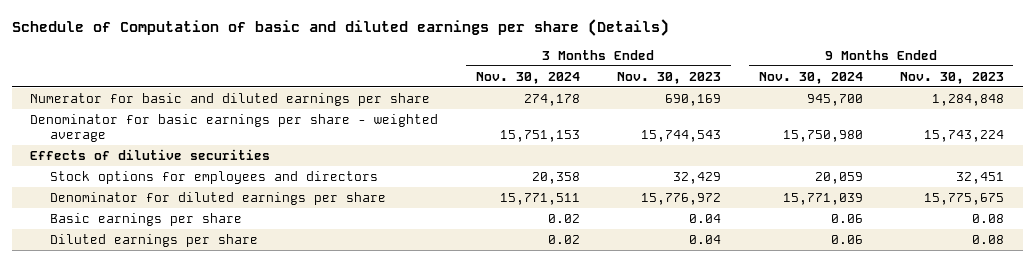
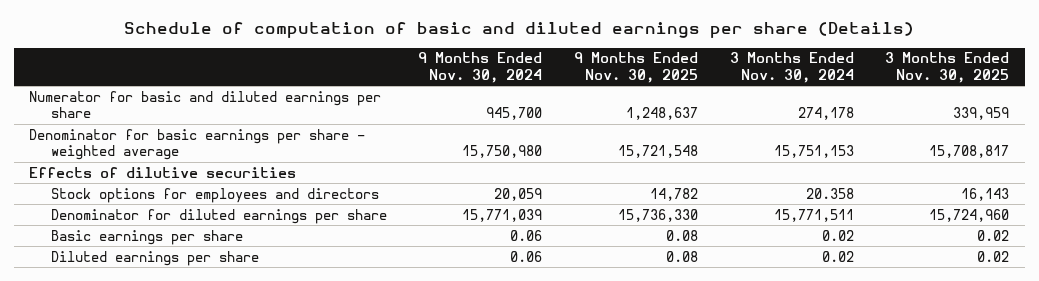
[11,18,669,36] Schedule of Computation of basic and diluted earnings per share (Details) -> [124,22,915,39] Schedule of computation of basic and diluted earnings per share (Details)
[617,71,722,84] Nov. 30, 2023 -> none
[899,71,1004,84] Nov. 30, 2023 -> none
none -> [574,52,699,83] 9 Months Ended Nov. 30, 2025
none -> [885,52,1010,83] 3 Months Ended Nov. 30, 2025
[531,171,580,184] 20,358 -> [805,187,854,199] 20.358

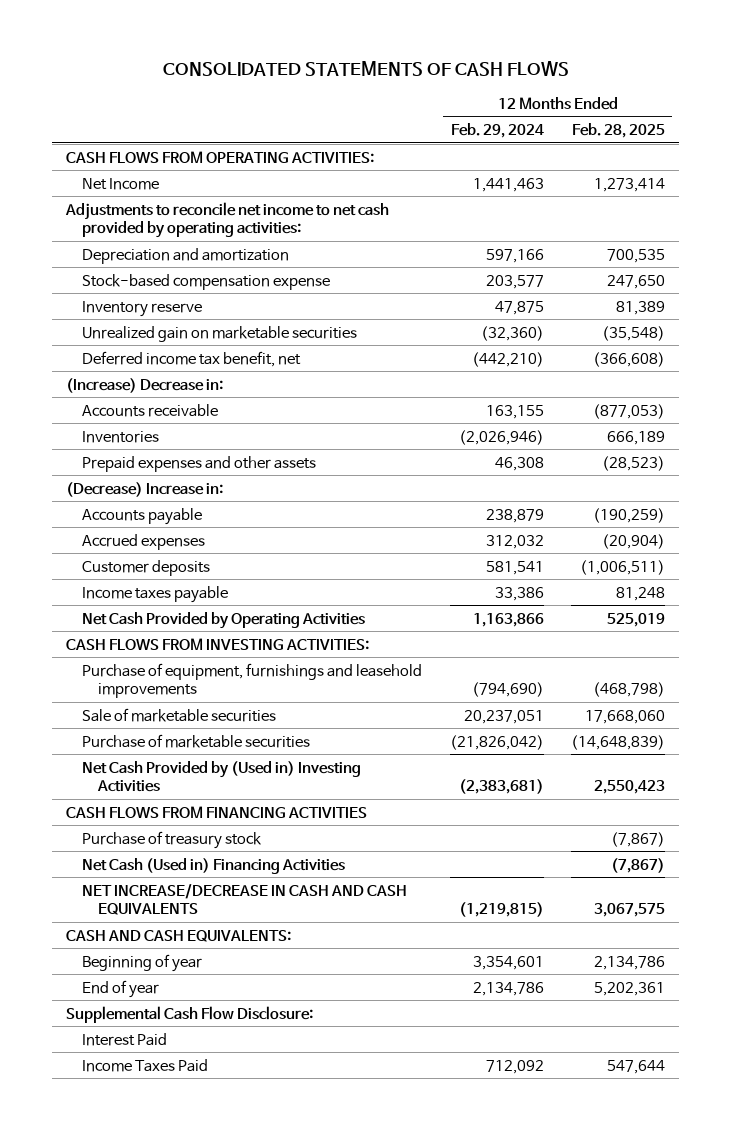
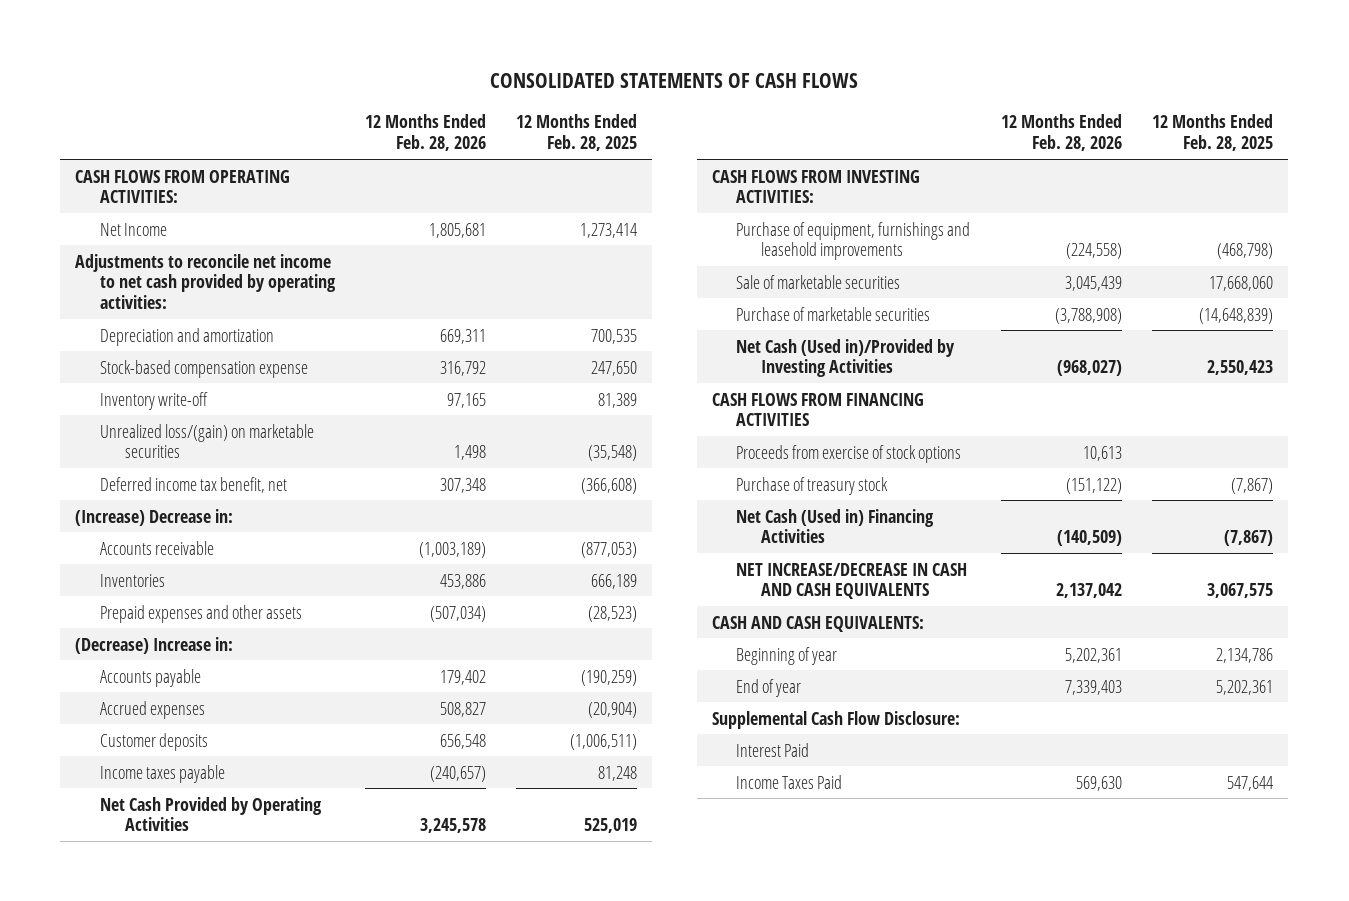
[450,123,544,139] Feb. 29, 2024 -> none
none -> [365,114,487,152] 12 Months Ended Feb. 28, 2026
[81,300,202,317] Inventory reserve -> [100,391,209,410] Inventory write-off
[81,325,357,342] Unrealized gain on marketable securities -> [100,423,315,459] Unrealized loss/(gain) on marketable securities
[81,760,361,792] Net Cash Provided by (Used in) Investing Activities -> [736,338,956,378] Net Cash (Used in)/Provided by Investing Activities
none -> [736,444,962,463] Proceeds from exercise of stock options

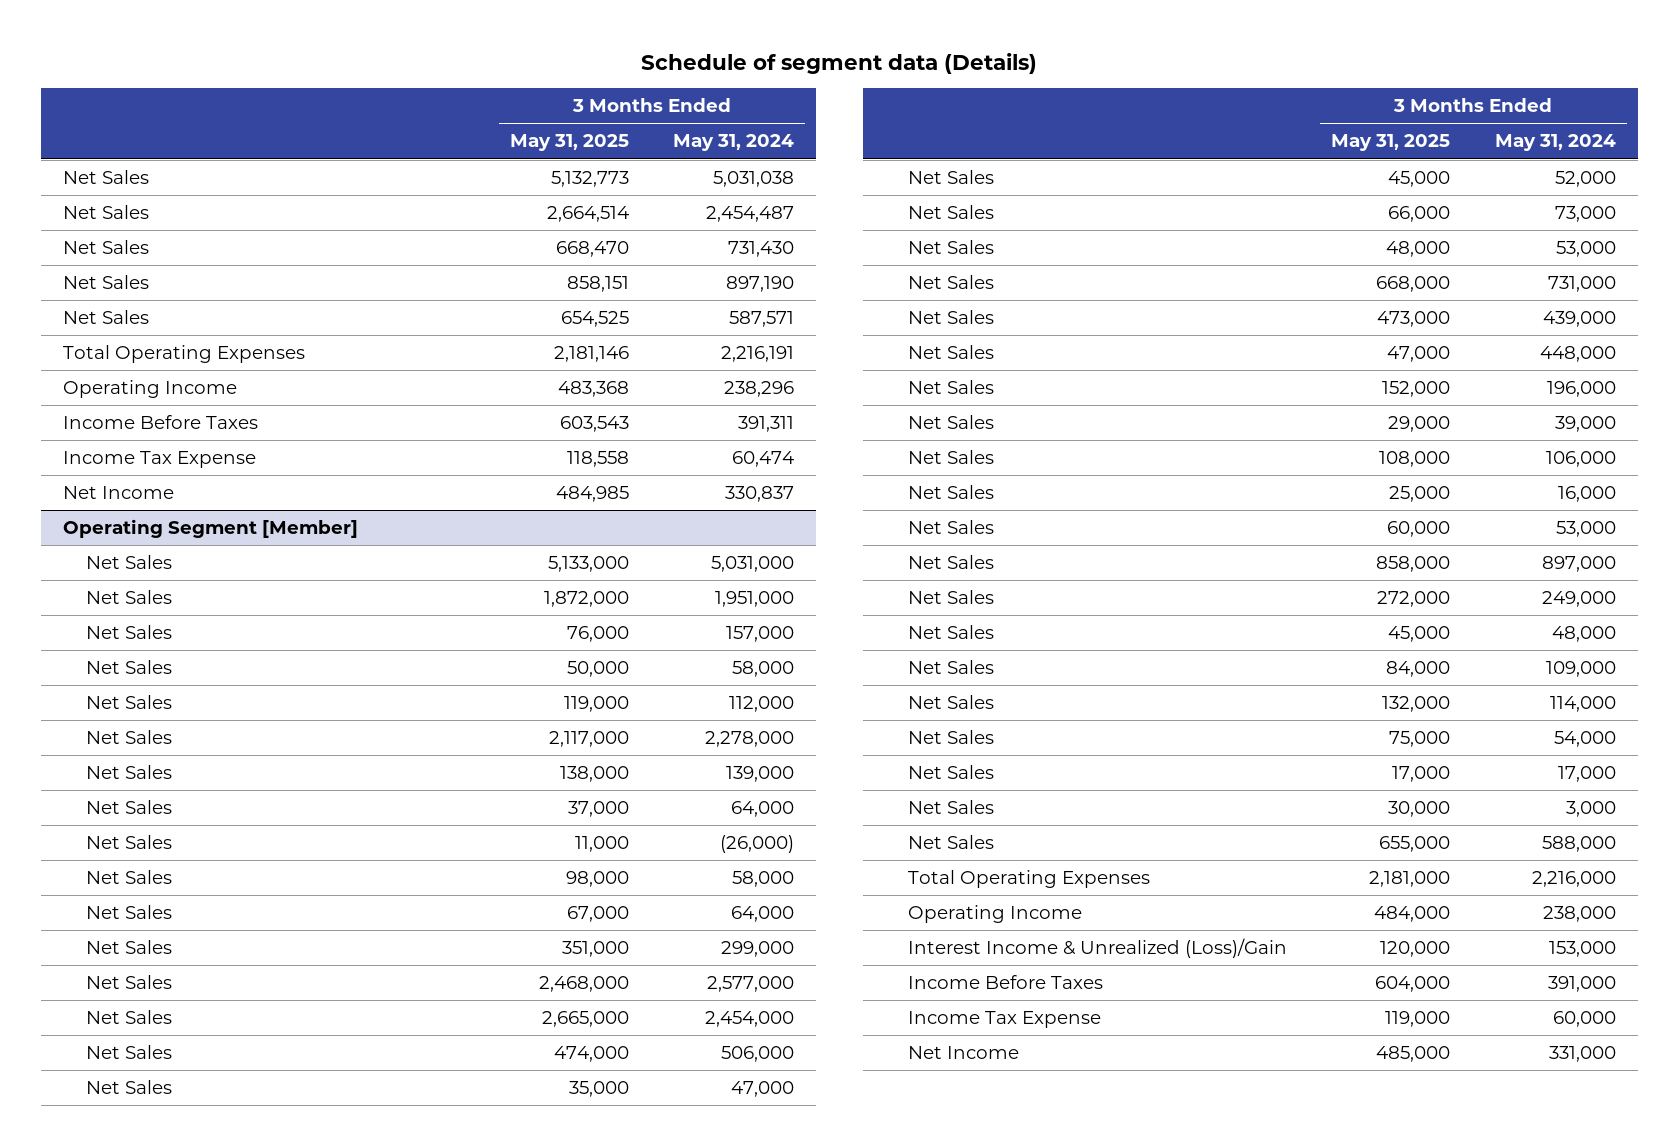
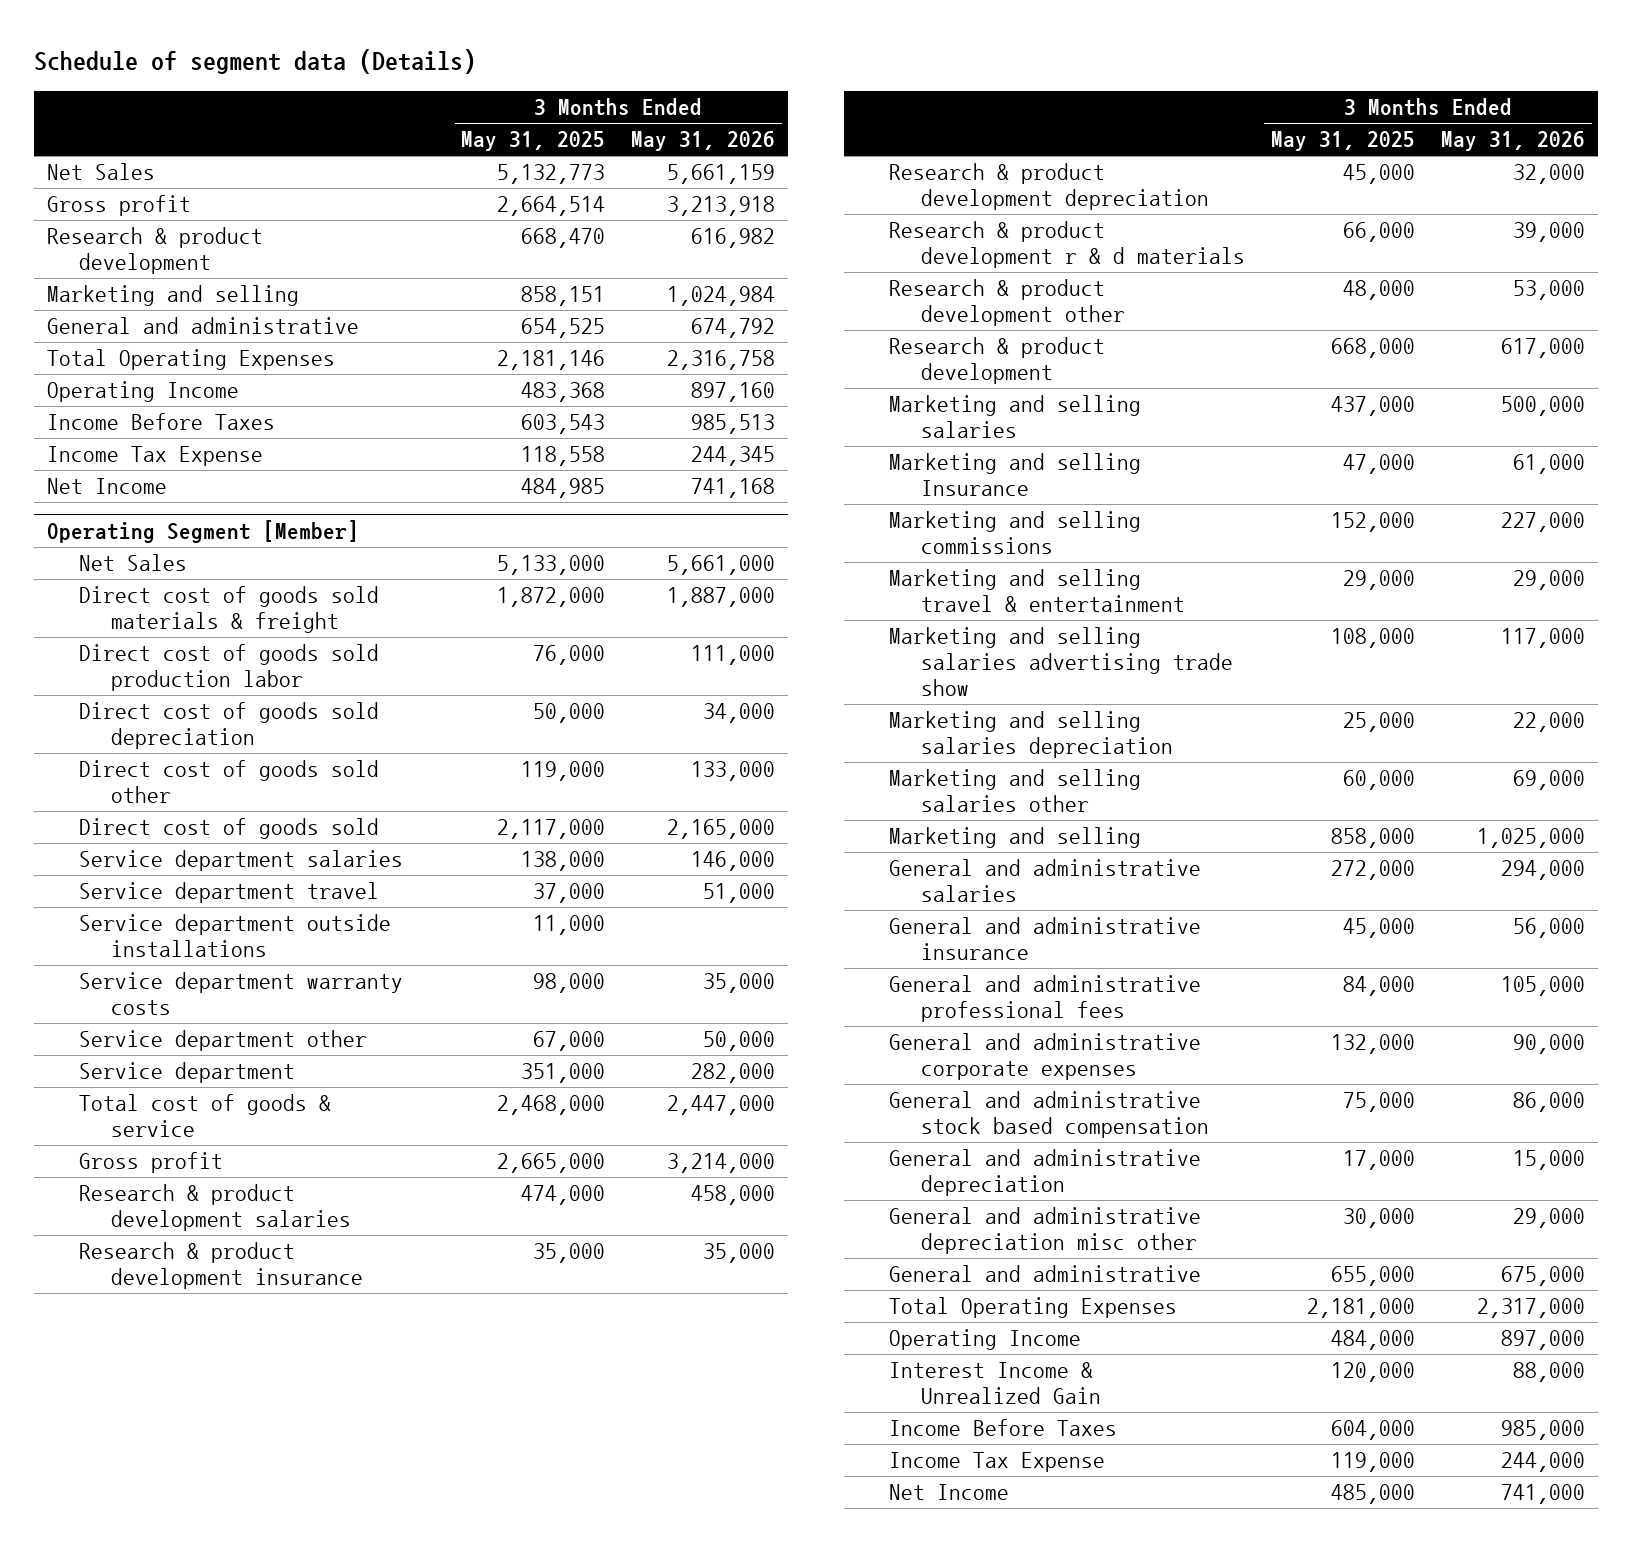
[673,134,795,152] May 31, 2024 -> none
none -> [631,131,776,152] May 31, 2026
[63,205,150,220] Net Sales -> [47,195,192,217] Gross profit
[63,240,150,255] Net Sales -> [47,227,264,274] Research & product development
[63,275,150,290] Net Sales -> [47,285,300,307] Marketing and selling
[63,310,150,325] Net Sales -> [47,317,360,335] General and administrative
[907,310,994,325] Net Sales -> none
[86,590,173,605] Net Sales -> [79,586,380,633] Direct cost of goods sold materials & freight
[86,625,173,640] Net Sales -> [79,644,380,691] Direct cost of goods sold production labor
[86,660,173,675] Net Sales -> [79,702,380,749] Direct cost of goods sold depreciation
[86,695,173,710] Net Sales -> [79,760,380,803] Direct cost of goods sold other
[86,730,173,745] Net Sales -> [79,818,380,840] Direct cost of goods sold
[86,765,173,780] Net Sales -> [79,850,404,872] Service department salaries
[86,800,173,815] Net Sales -> [79,882,380,904] Service department travel
[86,835,173,850] Net Sales -> [79,914,392,957] Service department outside installations
[86,870,173,885] Net Sales -> [79,972,404,1015] Service department warranty costs
[86,905,173,920] Net Sales -> [79,1030,368,1052] Service department other
[86,940,173,955] Net Sales -> [79,1062,296,1084] Service department
[86,975,173,990] Net Sales -> [79,1094,332,1137] Total cost of goods & service
[86,1010,173,1025] Net Sales -> [79,1152,224,1174] Gross profit
[86,1045,173,1060] Net Sales -> [79,1184,352,1231] Research & product development salaries
[86,1080,173,1095] Net Sales -> [79,1242,364,1289] Research & product development insurance
[907,170,994,185] Net Sales -> [889,163,1209,210] Research & product development depreciation
[907,205,994,220] Net Sales -> [889,221,1245,268] Research & product development r & d materials
[907,240,994,255] Net Sales -> [889,279,1125,326] Research & product development other
[907,275,994,290] Net Sales -> [889,337,1106,384] Research & product development
none -> [889,395,1142,438] Marketing and selling salaries
[907,345,994,360] Net Sales -> [889,453,1142,496] Marketing and selling Insurance
[907,380,994,395] Net Sales -> [889,511,1142,554] Marketing and selling commissions
[907,415,994,430] Net Sales -> [889,569,1185,612] Marketing and selling travel & entertainment
[907,450,994,465] Net Sales -> [889,627,1233,696] Marketing and selling salaries advertising trade show
[907,485,994,500] Net Sales -> [889,711,1173,758] Marketing and selling salaries depreciation
[907,520,994,535] Net Sales -> [889,769,1142,812] Marketing and selling salaries other
[907,555,994,570] Net Sales -> [889,827,1142,849] Marketing and selling
[907,590,994,605] Net Sales -> [889,859,1202,902] General and administrative salaries
[907,625,994,640] Net Sales -> [889,917,1202,960] General and administrative insurance
[907,660,994,675] Net Sales -> [889,975,1202,1022] General and administrative professional fees
[907,695,994,710] Net Sales -> [889,1033,1202,1080] General and administrative corporate expenses
[907,730,994,745] Net Sales -> [889,1091,1209,1138] General and administrative stock based compensation
[907,765,994,780] Net Sales -> [889,1149,1202,1196] General and administrative depreciation
[907,800,994,815] Net Sales -> [889,1207,1202,1254] General and administrative depreciation misc other
[907,835,994,850] Net Sales -> [889,1265,1202,1283] General and administrative
[907,938,1287,959] Interest Income & Unrealized (Loss)/Gain -> [889,1362,1101,1404] Interest Income & Unrealized Gain

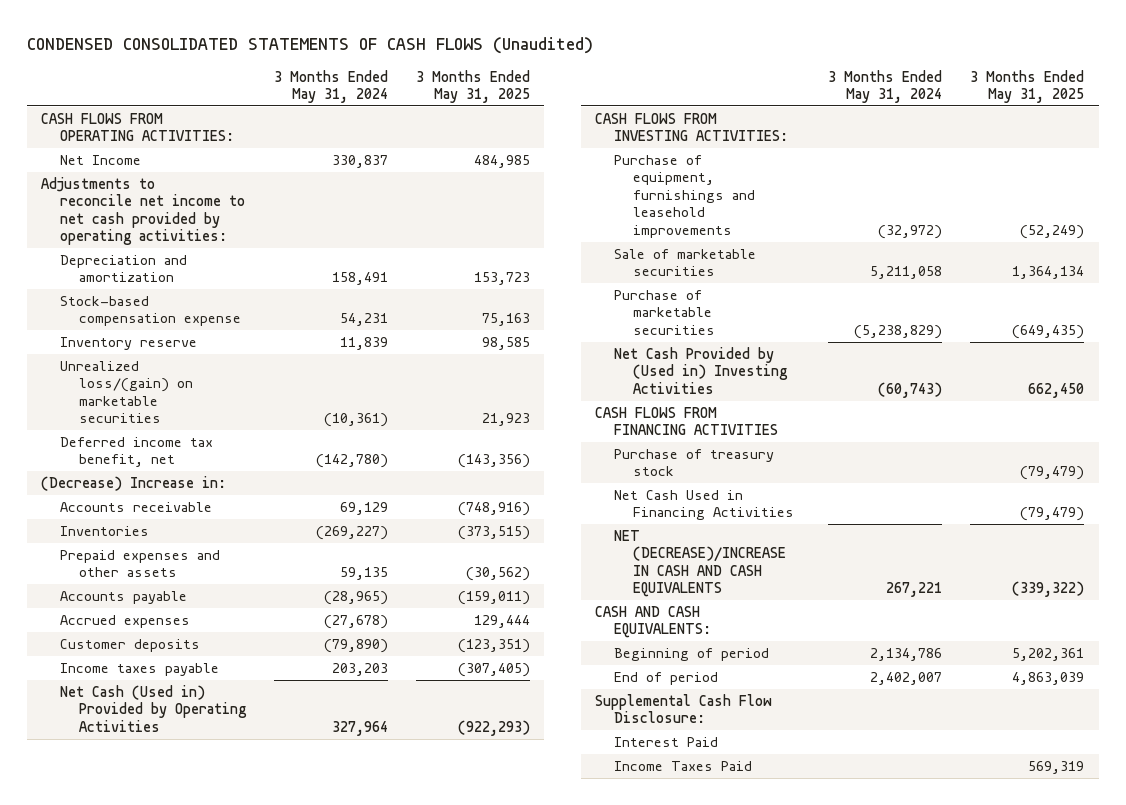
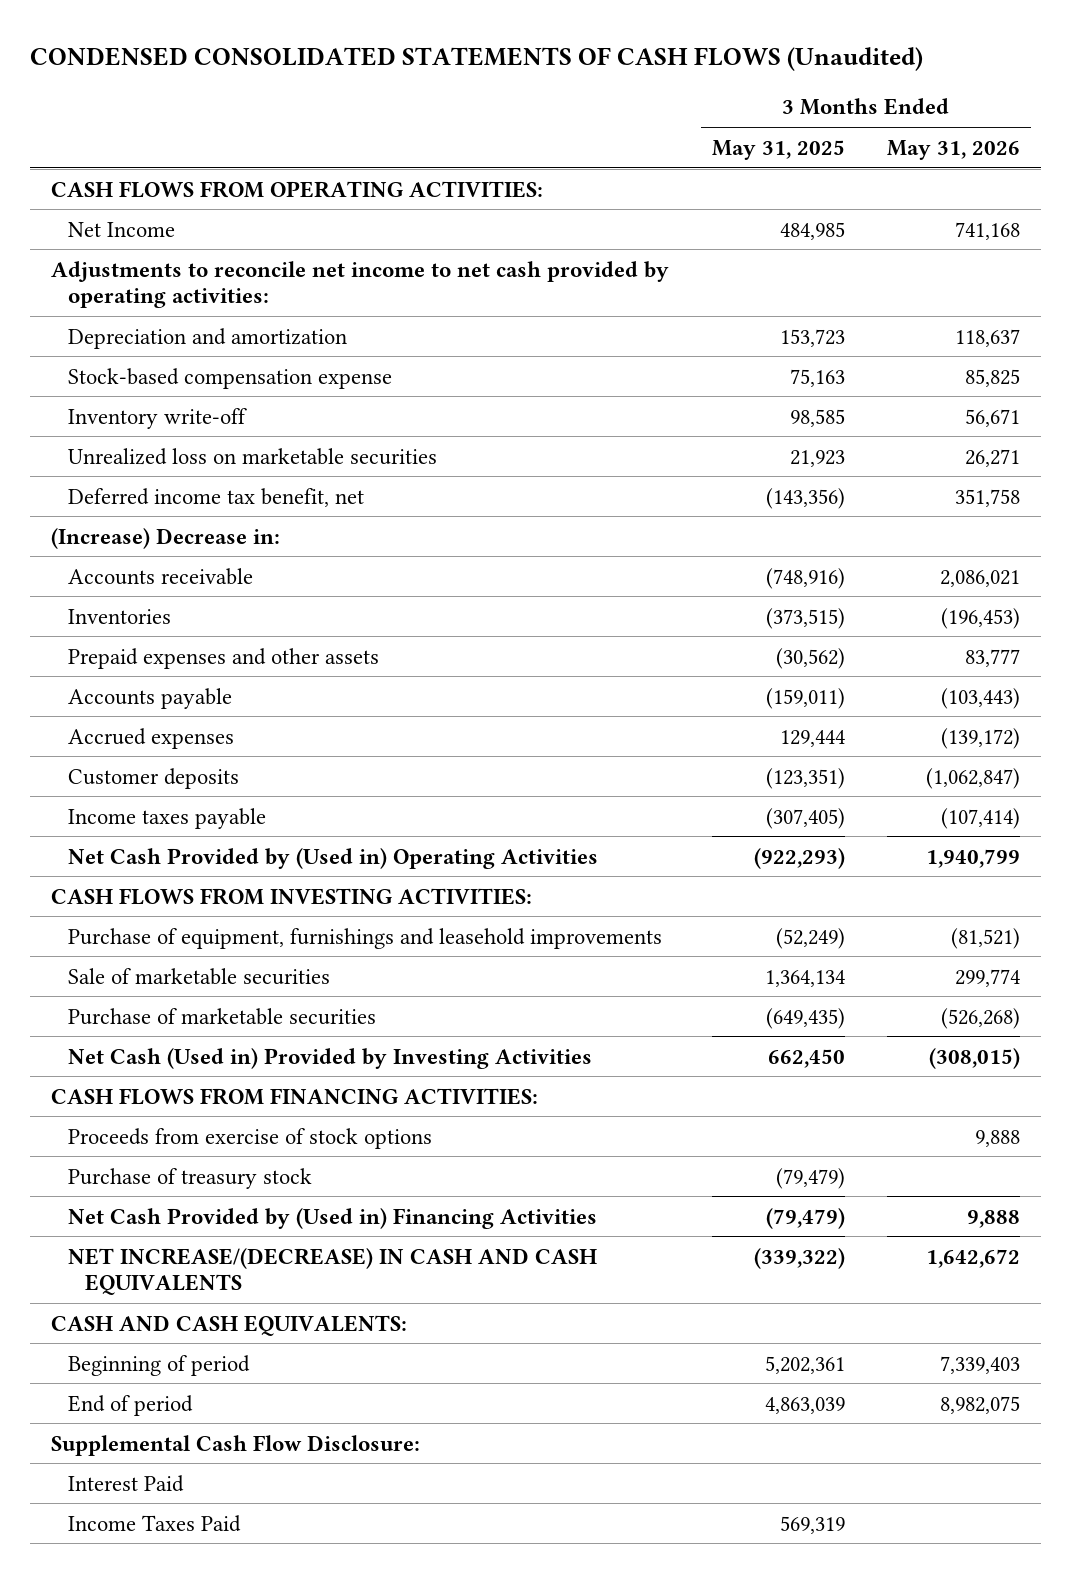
[273,69,388,103] 3 Months Ended May 31, 2024 -> none
none -> [887,139,1021,160] May 31, 2026
[59,337,197,351] Inventory reserve -> [67,407,247,429] Inventory write-off
[59,361,193,424] Unrealized loss/(gain) on marketable securities -> [67,447,437,465] Unrealized loss on marketable securities
[41,476,227,492] (Decrease) Increase in: -> [51,527,281,549] (Increase) Decrease in:
[59,685,247,732] Net Cash (Used in) Provided by Operating Activities -> [67,847,598,869] Net Cash Provided by (Used in) Operating Activities
[614,347,788,394] Net Cash Provided by (Used in) Investing Activities -> [67,1047,592,1069] Net Cash (Used in) Provided by Investing Activities
[595,407,779,436] CASH FLOWS FROM FINANCING ACTIVITIES -> [51,1087,539,1105] CASH FLOWS FROM FINANCING ACTIVITIES:
none -> [67,1127,432,1149] Proceeds from exercise of stock options
[614,490,794,521] Net Cash Used in Financing Activities -> [67,1207,597,1229] Net Cash Provided by (Used in) Financing Activities
[614,530,786,598] NET (DECREASE)/INCREASE IN CASH AND CASH EQUIVALENTS -> [67,1247,597,1295] NET INCREASE/(DECREASE) IN CASH AND CASH EQUIVALENTS

